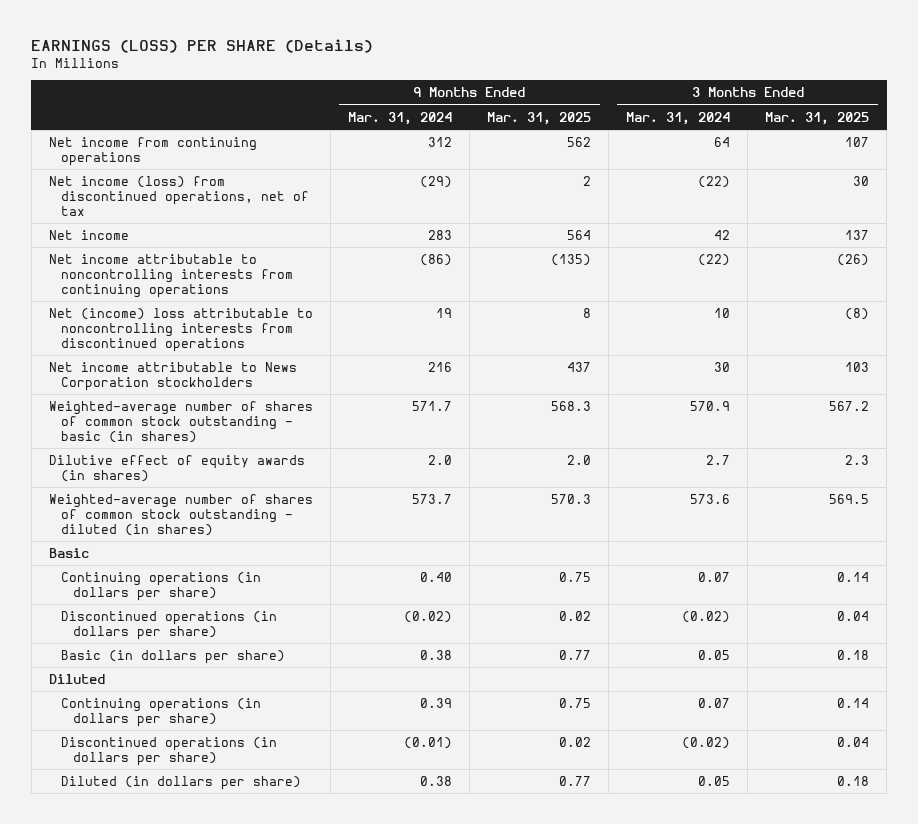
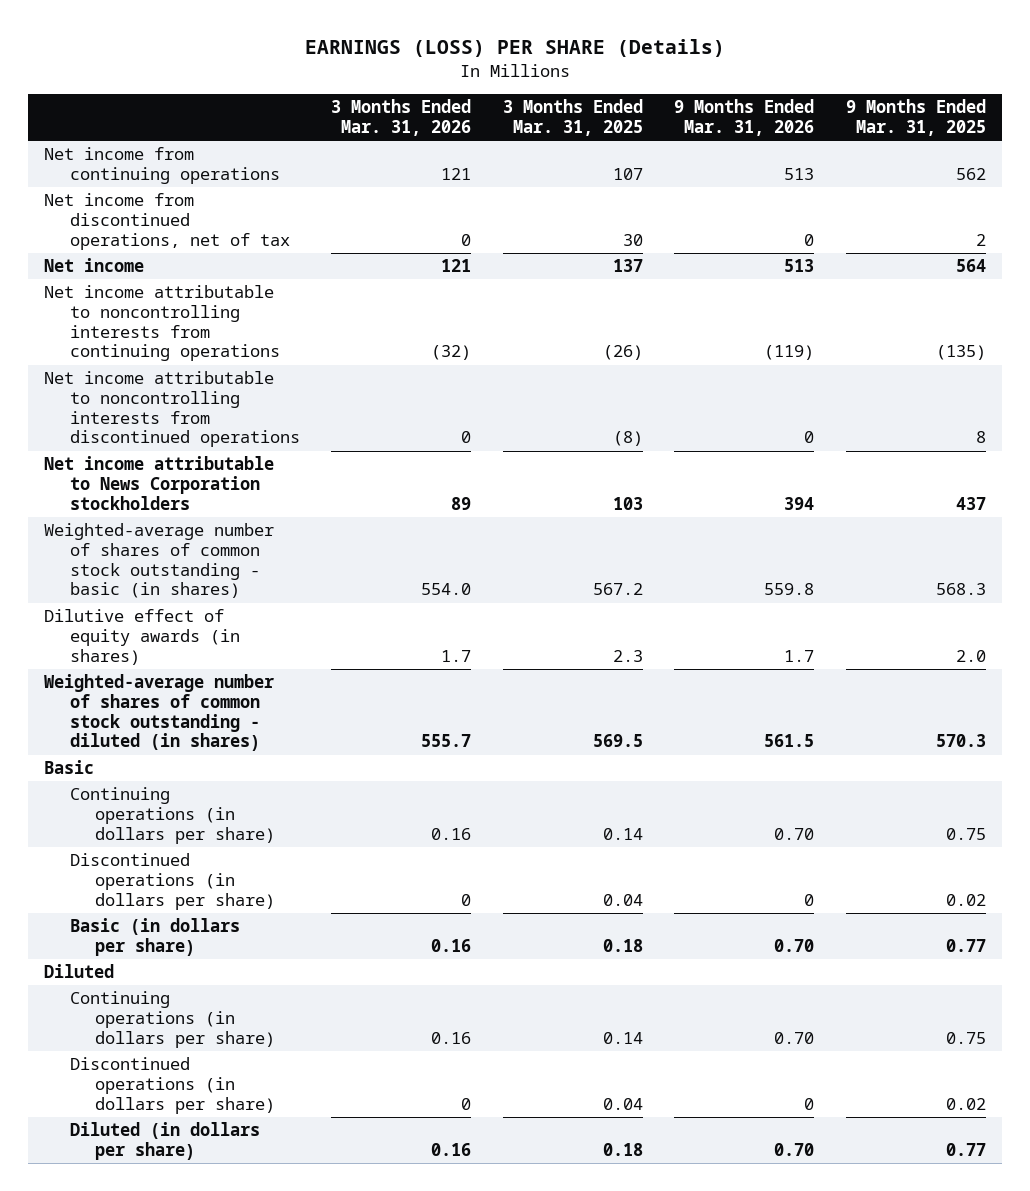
[347,111,452,125] Mar. 31, 2024 -> none
[626,111,731,125] Mar. 31, 2024 -> none
none -> [331,99,472,136] 3 Months Ended Mar. 31, 2026
none -> [674,99,815,136] 9 Months Ended Mar. 31, 2026
[48,175,309,216] Net income (loss) from discontinued operations, net of tax -> [44,193,290,250] Net income from discontinued operations, net of tax
[48,307,313,352] Net (income) loss attributable to noncontrolling interests from discontinued operations -> [44,371,300,448] Net income attributable to noncontrolling interests from discontinued operations

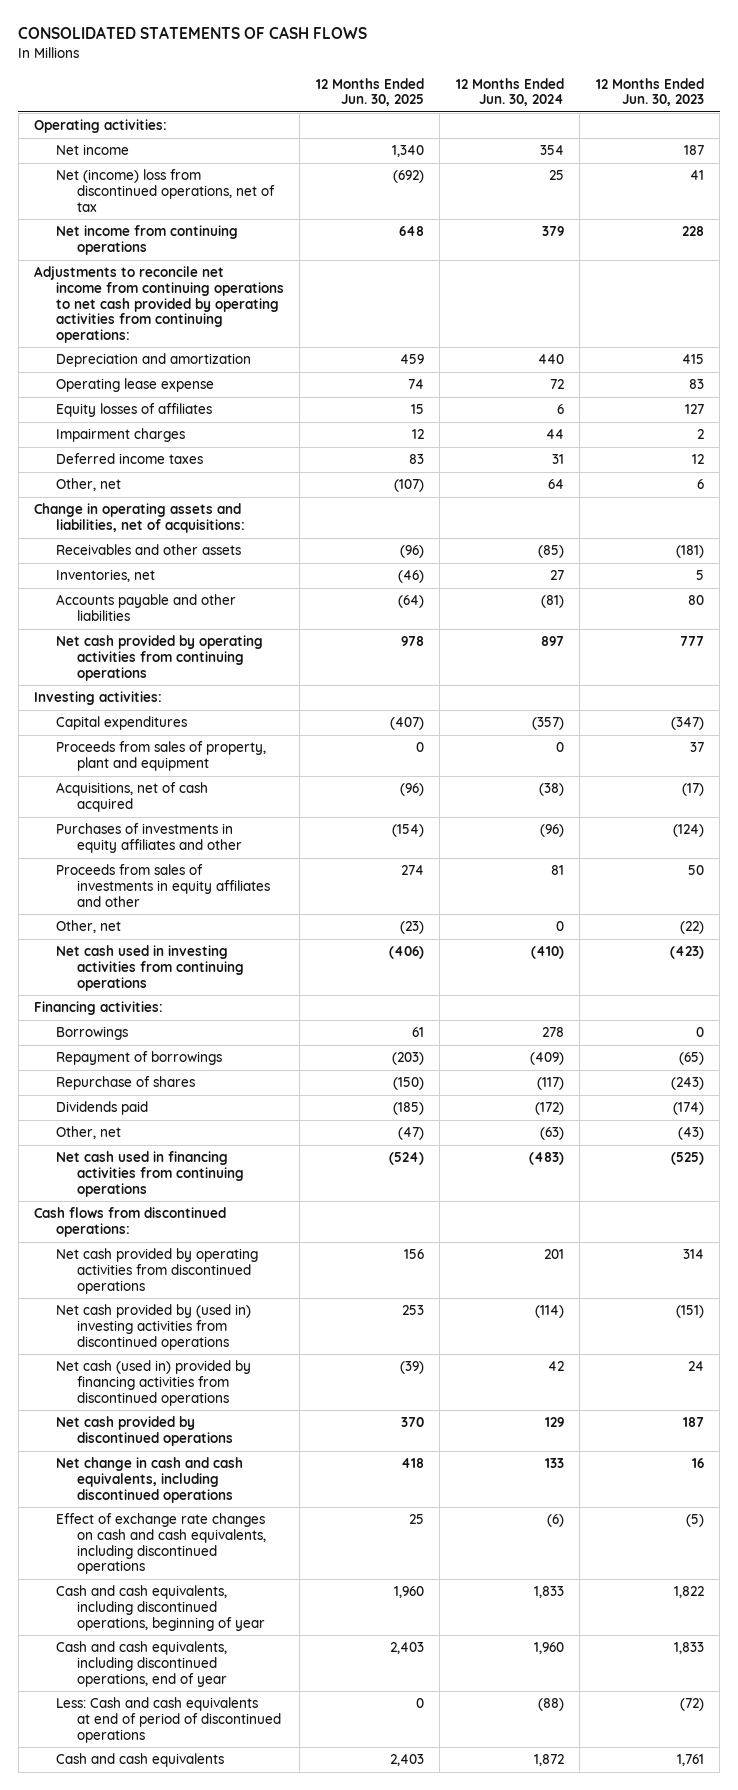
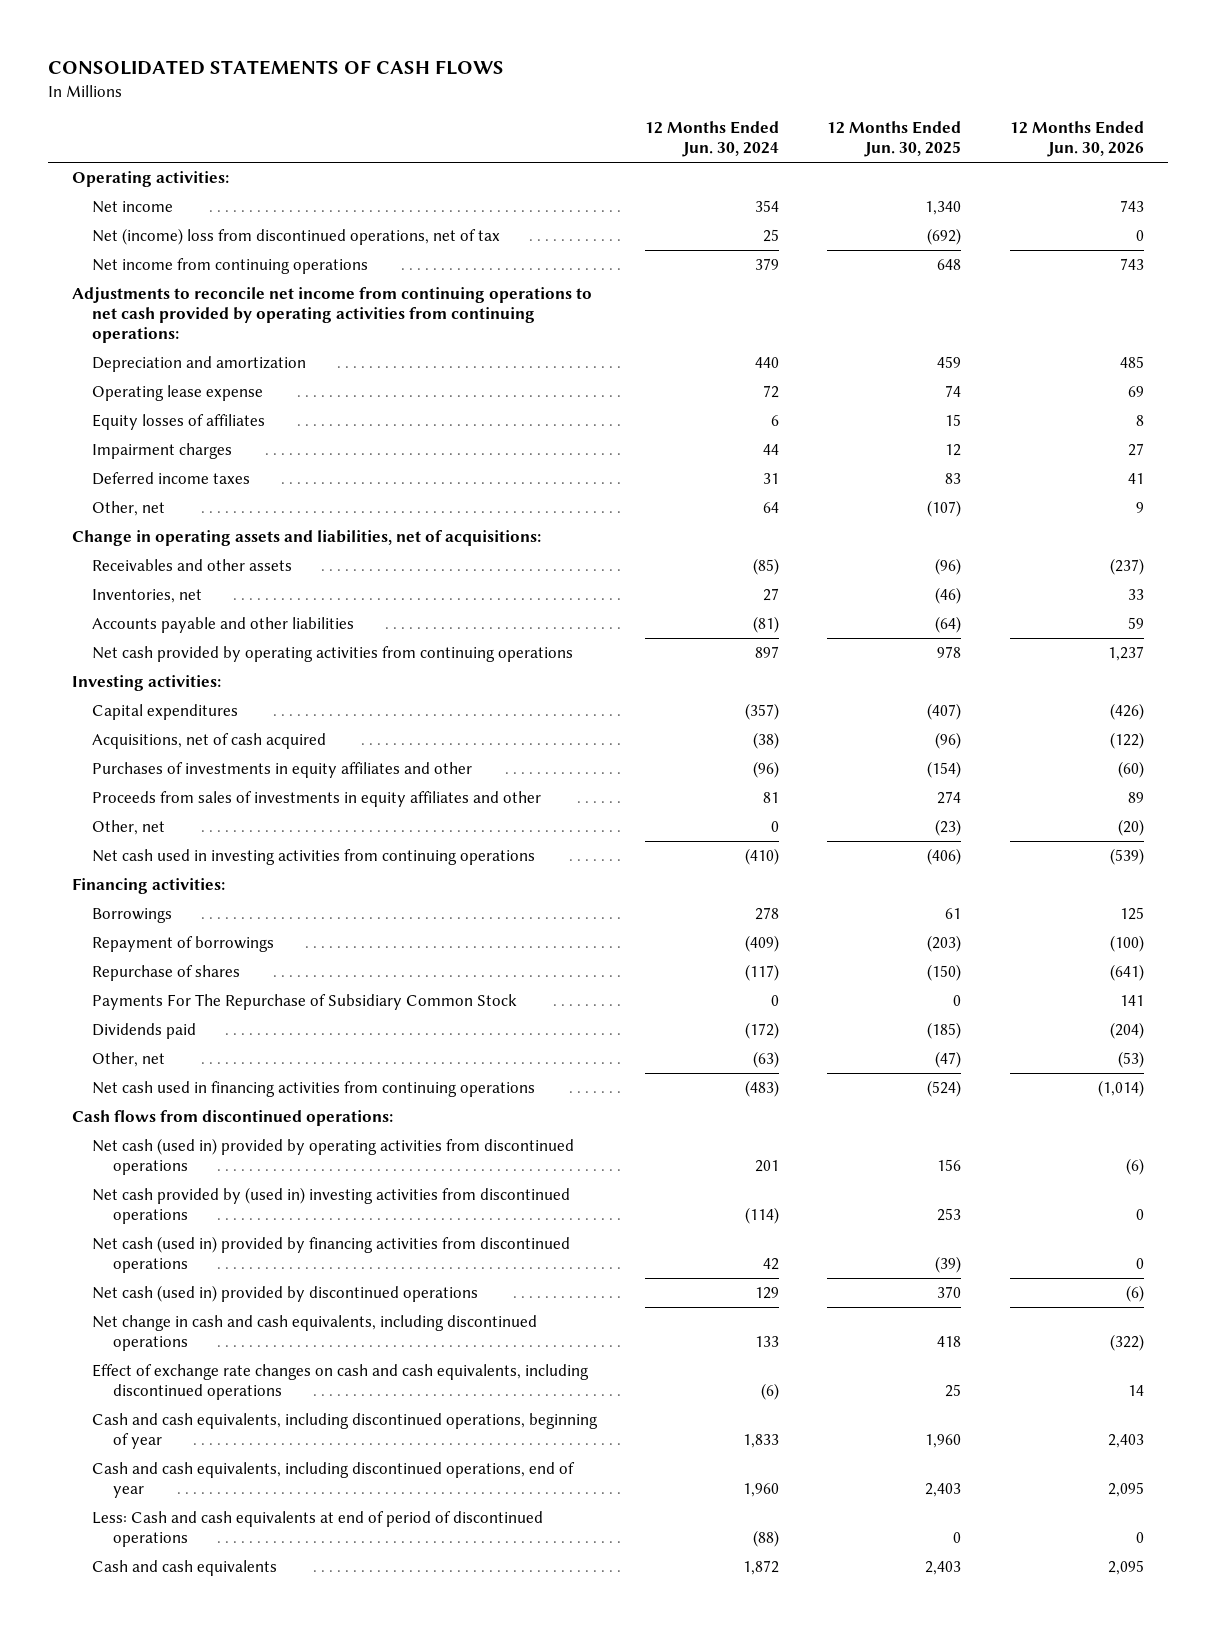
[595,77,704,107] 12 Months Ended Jun. 30, 2023 -> none
none -> [1009,121,1144,158] 12 Months Ended Jun. 30, 2026
[55,741,266,771] Proceeds from sales of property, plant and equipment -> none
none -> [92,994,518,1011] Payments For The Repurchase of Subsidiary Common Stock
[55,1248,258,1294] Net cash provided by operating activities from discontinued operations -> [92,1138,575,1175] Net cash (used in) provided by operating activities from discontinued operations
[55,1416,234,1446] Net cash provided by discontinued operations -> [92,1285,479,1303] Net cash (used in) provided by discontinued operations

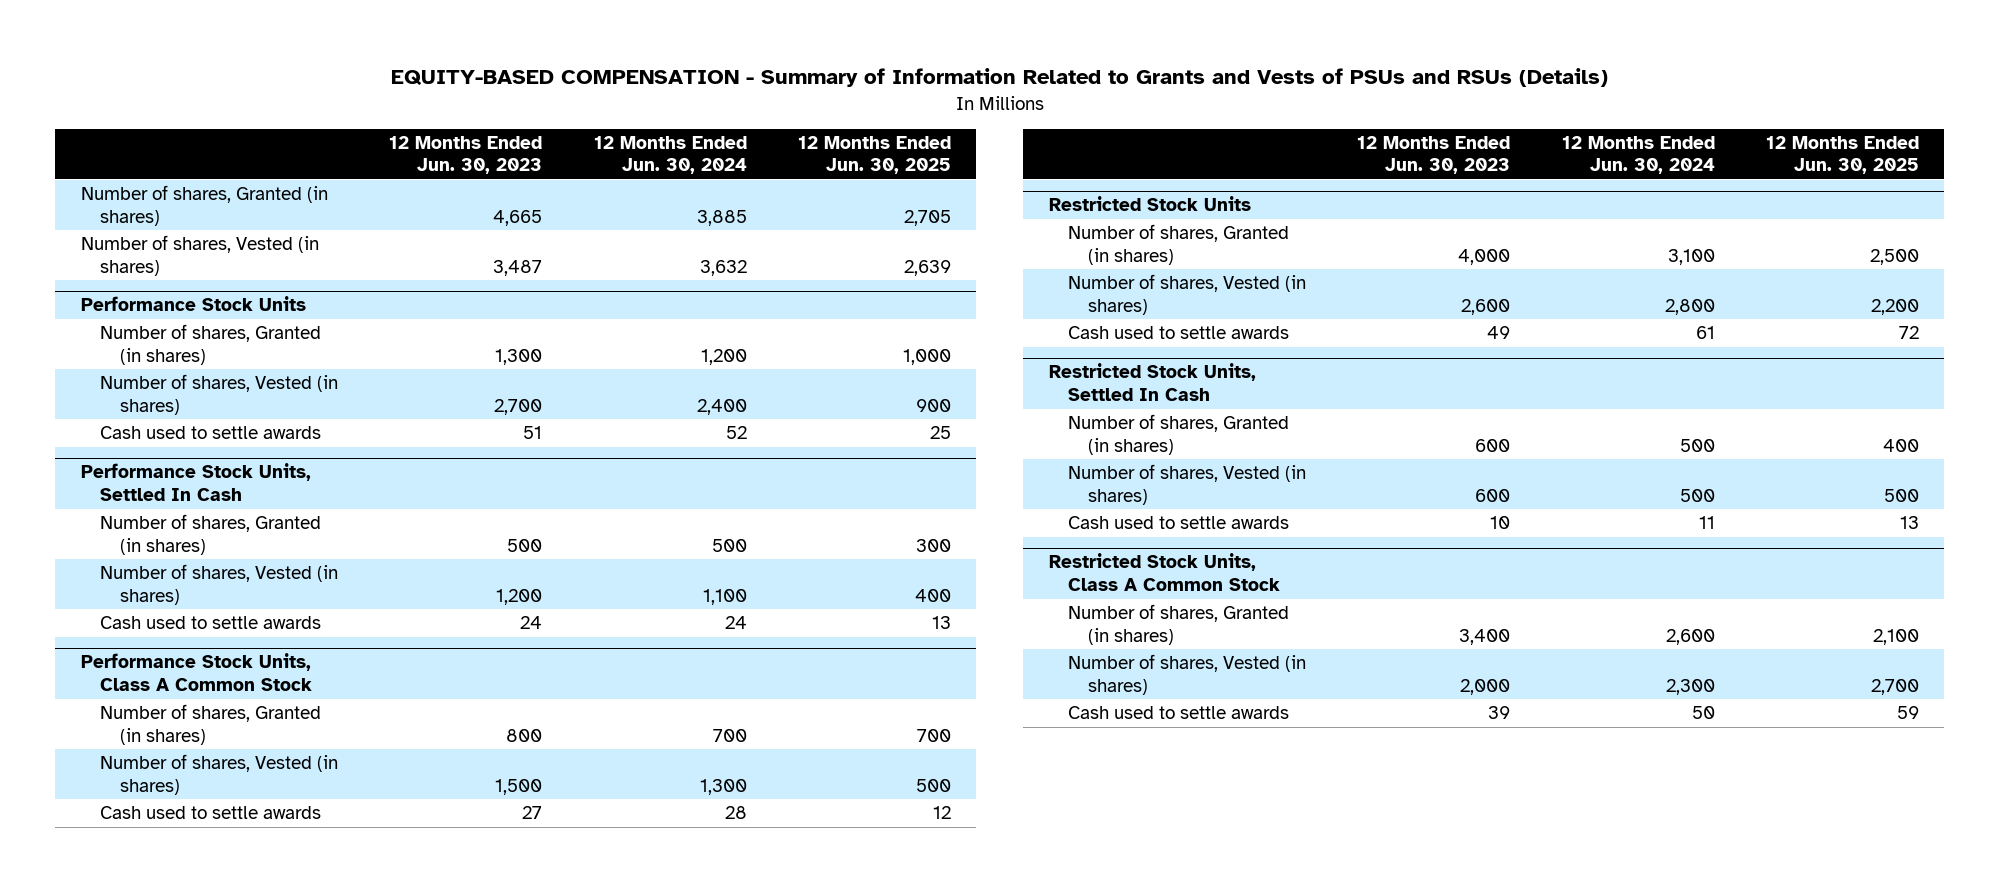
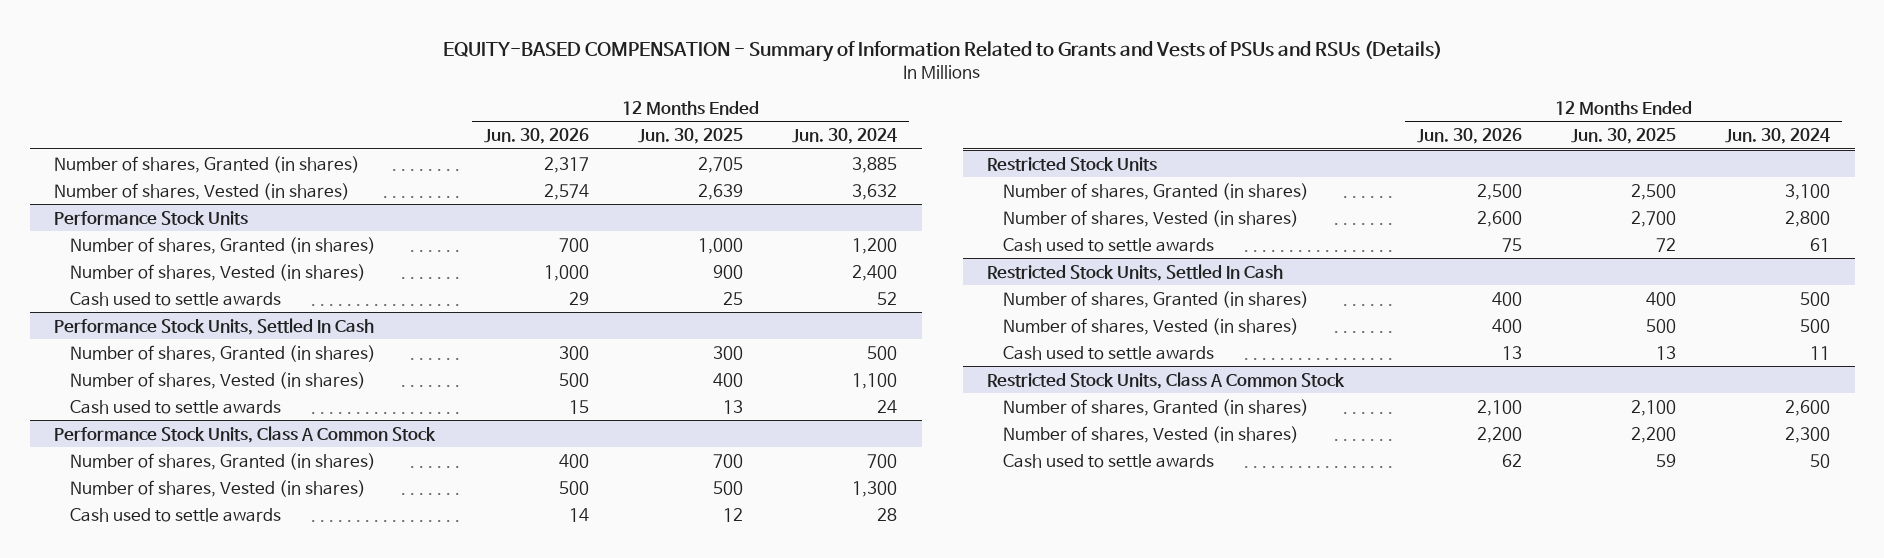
[389,135,543,175] 12 Months Ended Jun. 30, 2023 -> none
none -> [484,128,590,145] Jun. 30, 2026
[1870,298,1919,315] 2,200 -> [1631,210,1677,227] 2,700
[1870,678,1919,695] 2,700 -> [1631,426,1677,443] 2,200

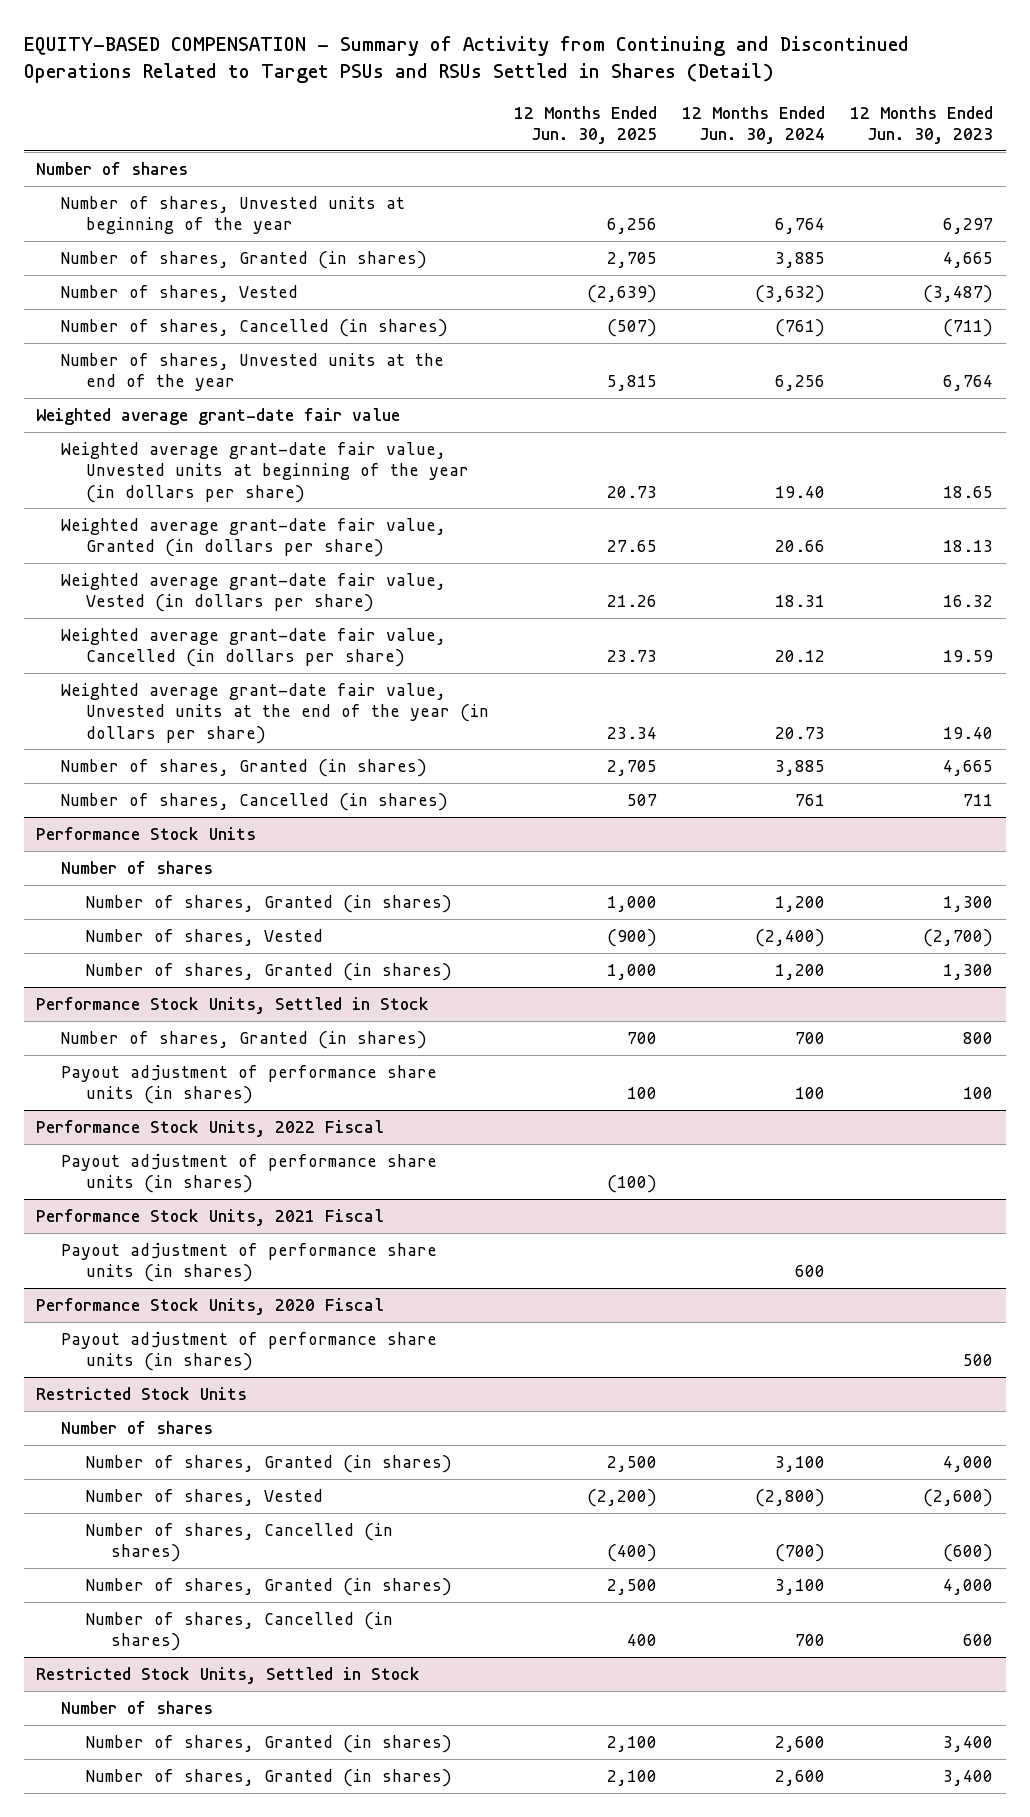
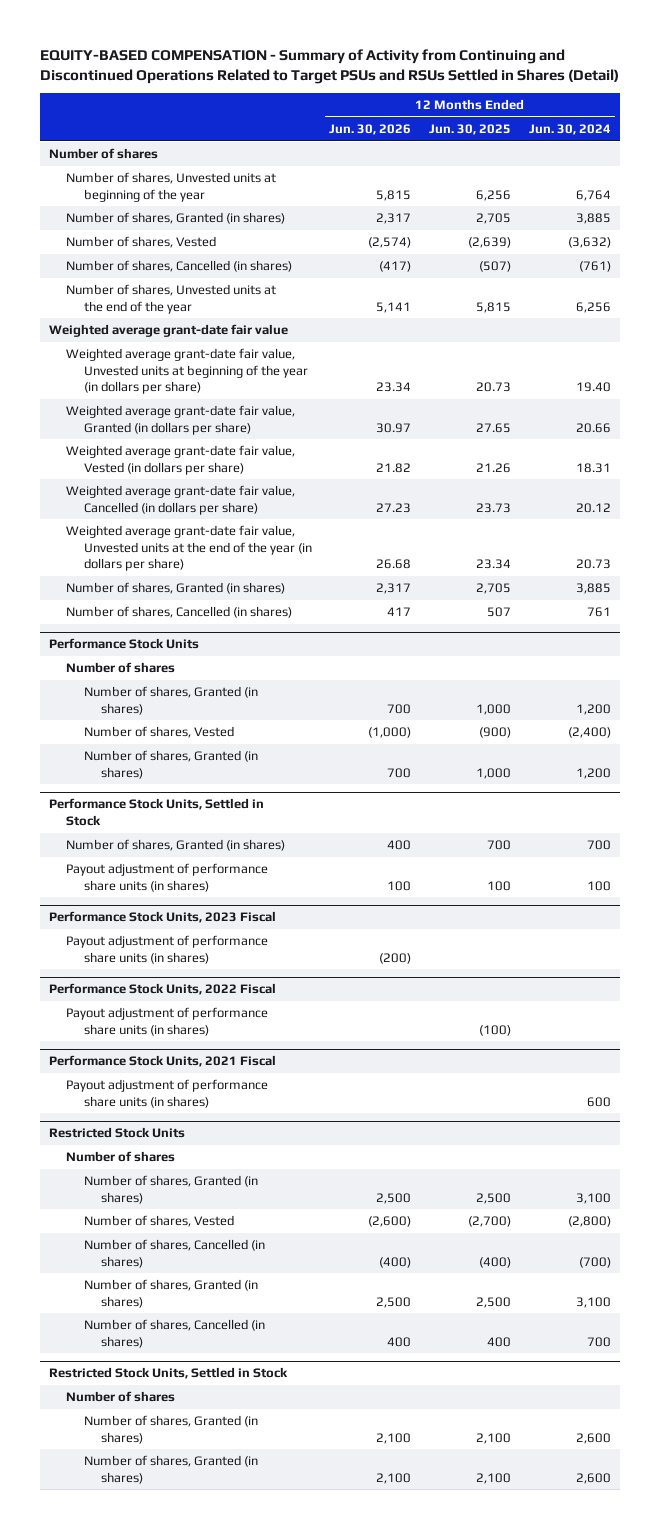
[850,105,994,144] 12 Months Ended Jun. 30, 2023 -> none
none -> [329,123,412,135] Jun. 30, 2026
none -> [49,911,277,924] Performance Stock Units, 2023 Fiscal
none -> [66,935,269,964] Payout adjustment of performance share units (in shares)
[36,1297,385,1315] Performance Stock Units, 2020 Fiscal -> none
[61,1331,438,1372] Payout adjustment of performance share units (in shares) -> none
[587,1488,658,1507] (2,200) -> [468,1216,512,1228] (2,700)

